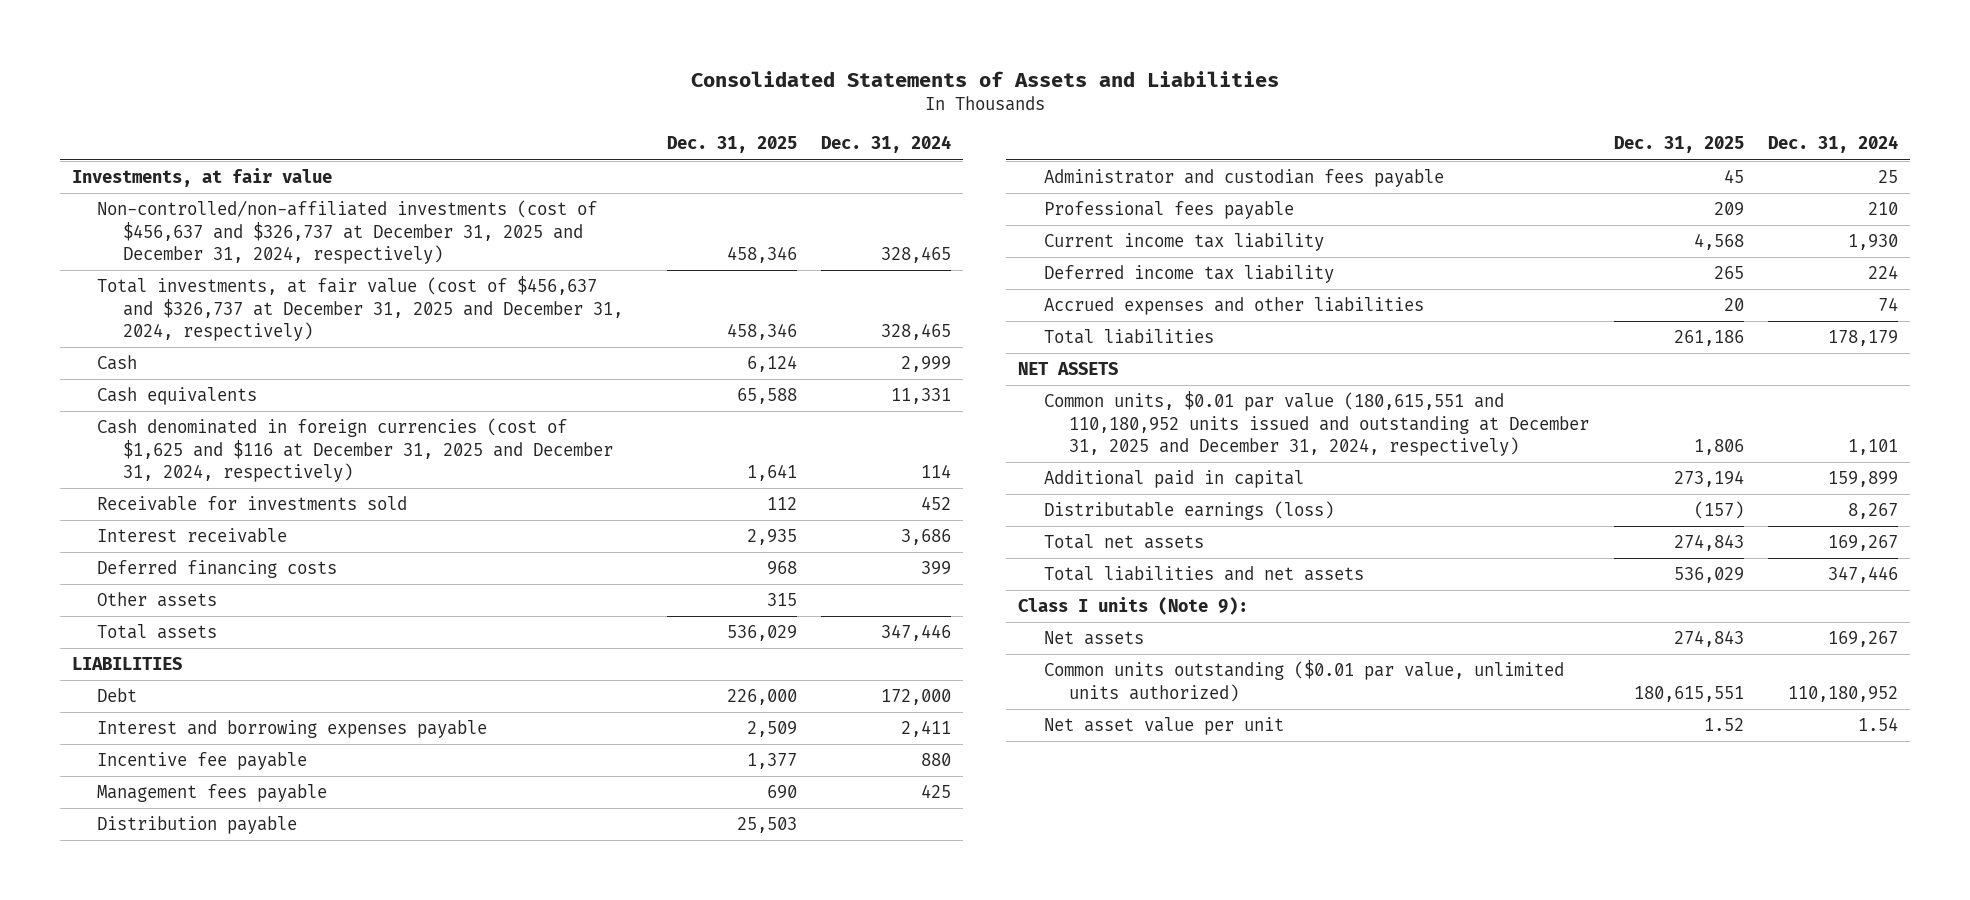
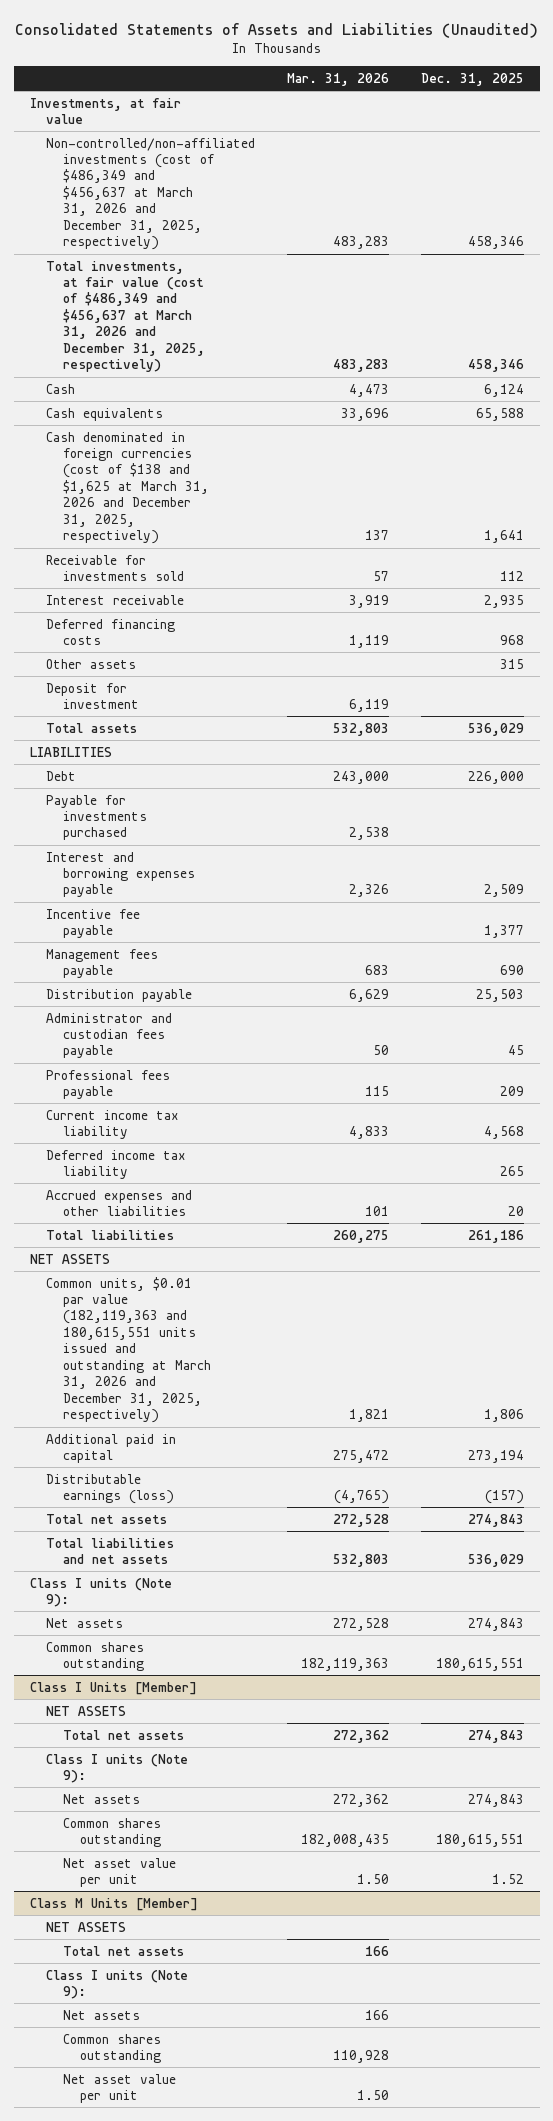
[690,70,1279,87] Consolidated Statements of Assets and Liabilities -> [14,22,538,38] Consolidated Statements of Assets and Liabilities (Unaudited)
[821,135,952,154] Dec. 31, 2024 -> none
none -> [287,72,390,86] Mar. 31, 2026
[97,200,598,265] Non-controlled/non-affiliated investments (cost of $456,637 and $326,737 at December 31, 2025 and December 31, 2024, respectively) -> [46,137,256,251] Non-controlled/non-affiliated investments (cost of $486,349 and $456,637 at March 31, 2026 and December 31, 2025, respectively)
[97,276,623,342] Total investments, at fair value (cost of $456,637 and $326,737 at December 31, 2025 and December 31, 2024, respectively) -> [46,260,205,373] Total investments, at fair value (cost of $486,349 and $456,637 at March 31, 2026 and December 31, 2025, respectively)
[97,418,613,483] Cash denominated in foreign currencies (cost of $1,625 and $116 at December 31, 2025 and December 31, 2024, respectively) -> [46,431,209,545] Cash denominated in foreign currencies (cost of $138 and $1,625 at March 31, 2026 and December 31, 2025, respectively)
none -> [46,682,139,710] Deposit for investment
none -> [46,794,147,841] Payable for investments purchased
[1043,391,1590,457] Common units, $0.01 par value (180,615,551 and 110,180,952 units issued and outstanding at December 31, 2025 and December 31, 2024, respectively) -> [46,1276,211,1424] Common units, $0.01 par value (182,119,363 and 180,615,551 units issued and outstanding at March 31, 2026 and December 31, 2025, respectively)
[1043,660,1564,702] Common units outstanding ($0.01 par value, unlimited units authorized) -> [46,1641,145,1672] Common shares outstanding
none -> [29,1681,197,1695] Class I Units [Member]
none -> [46,1705,127,1716] NET ASSETS
none -> [62,1729,184,1740] Total net assets
none -> [46,1753,189,1784] Class I units (Note 9):
none -> [62,1793,140,1804] Net assets
none -> [62,1817,161,1848] Common shares outstanding
none -> [29,1897,198,1911] Class M Units [Member]
none -> [46,1921,127,1932] NET ASSETS
none -> [62,1945,184,1956] Total net assets
none -> [46,1969,189,2000] Class I units (Note 9):
none -> [62,2009,140,2020] Net assets
none -> [62,2033,161,2064] Common shares outstanding
none -> [62,2073,176,2104] Net asset value per unit

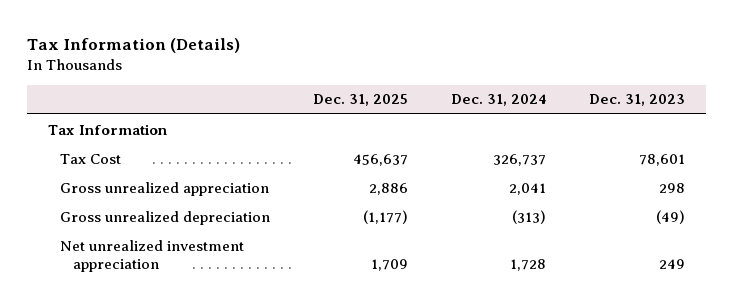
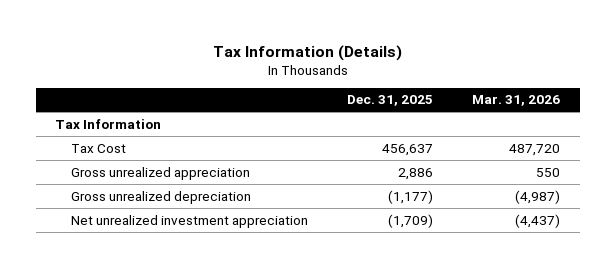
[450,94,546,107] Dec. 31, 2024 -> none
[588,94,685,107] Dec. 31, 2023 -> none
none -> [472,95,561,107] Mar. 31, 2026
[371,258,409,271] 1,709 -> [388,213,434,228] (1,709)

